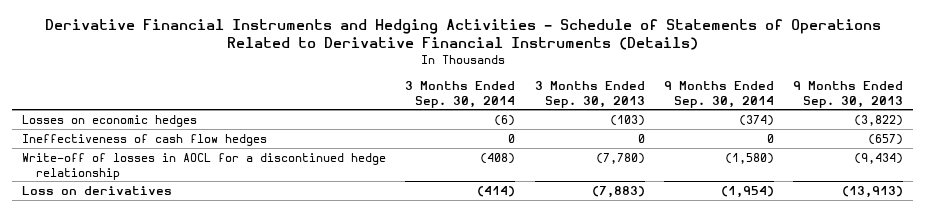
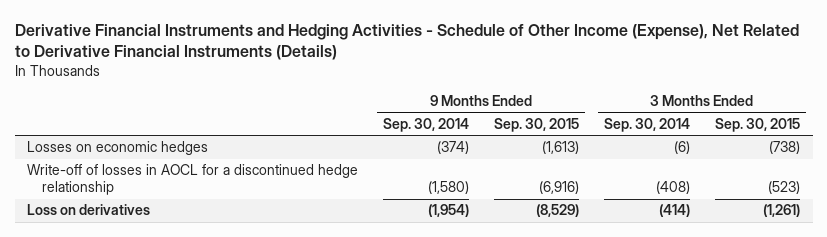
[44,19,881,51] Derivative Financial Instruments and Hedging Activities - Schedule of Statements of Operations Related to Derivative Financial Instruments (Details) -> [14,24,799,61] Derivative Financial Instruments and Hedging Activities - Schedule of Other Income (Expense), Net Related to Derivative Financial Instruments (Details)
[534,80,645,108] 3 Months Ended Sep. 30, 2013 -> none
[793,80,904,108] 9 Months Ended Sep. 30, 2013 -> none
none -> [494,117,580,132] Sep. 30, 2015
none -> [715,117,801,132] Sep. 30, 2015
[21,133,267,146] Ineffectiveness of cash flow hedges -> none

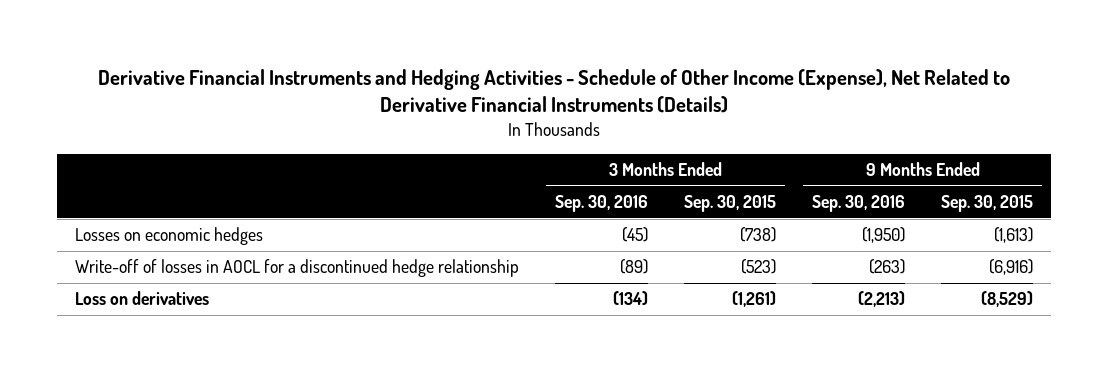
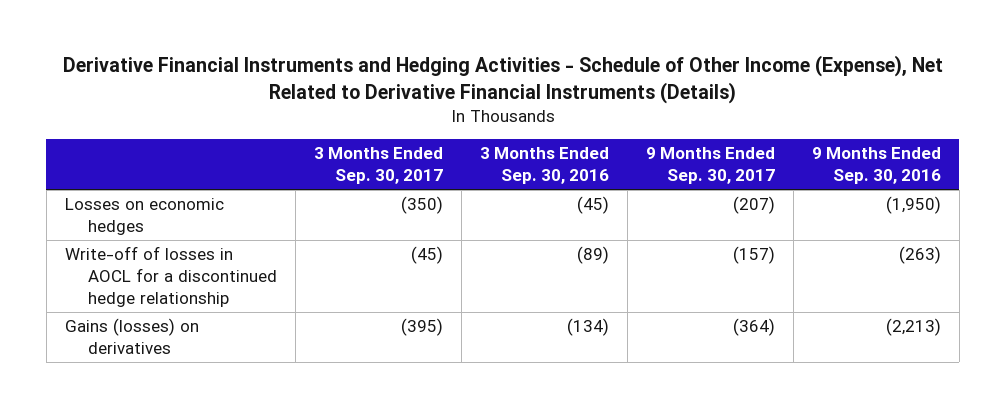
[684,195,777,213] Sep. 30, 2015 -> none
[941,195,1034,213] Sep. 30, 2015 -> none
none -> [313,147,443,185] 3 Months Ended Sep. 30, 2017
none -> [645,147,775,185] 9 Months Ended Sep. 30, 2017
[75,291,210,306] Loss on derivatives -> [64,318,199,355] Gains (losses) on derivatives

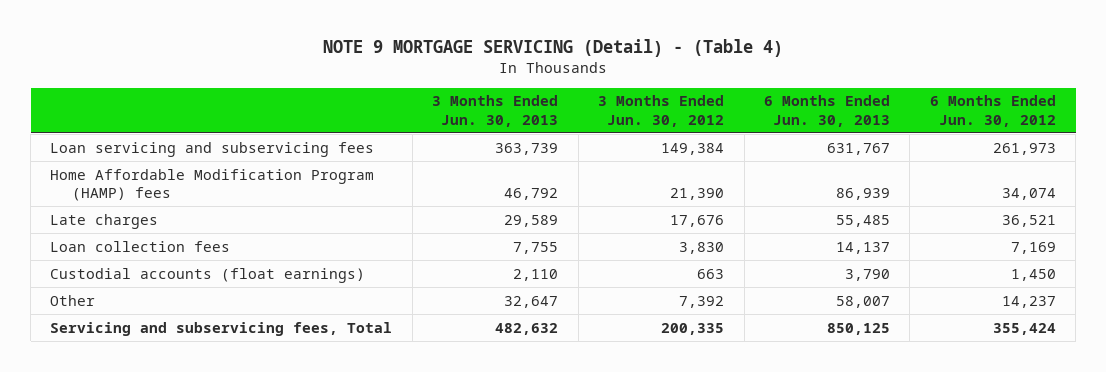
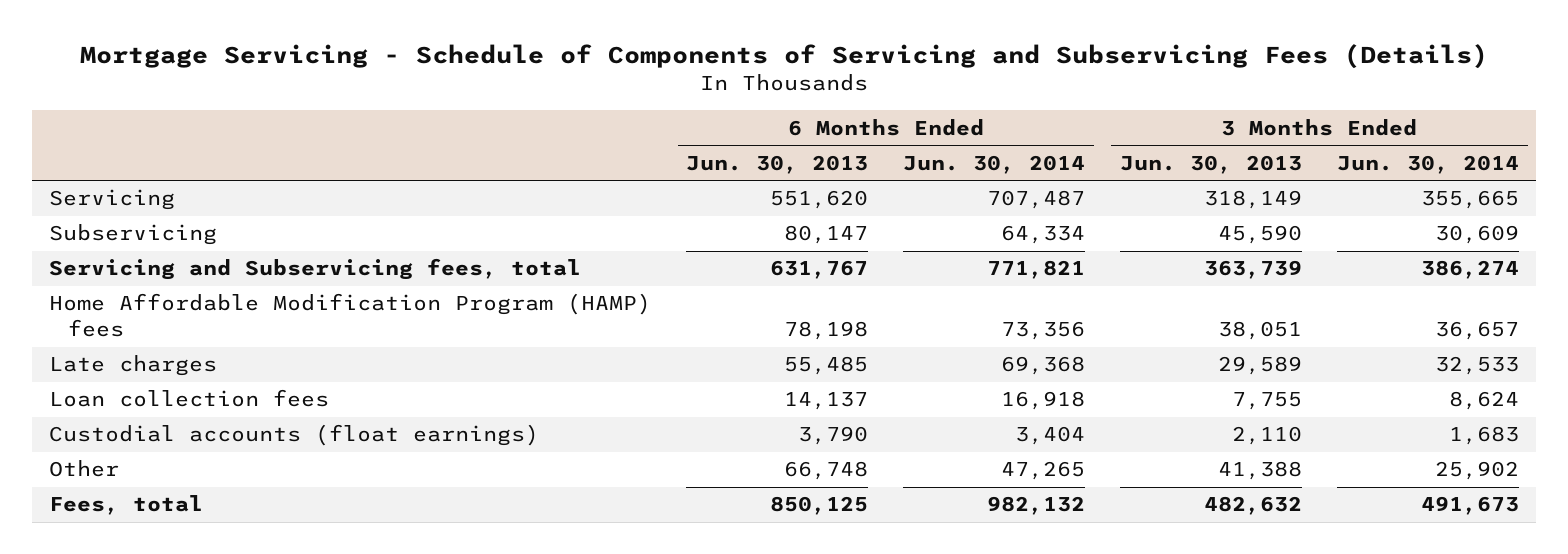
[323,39,784,58] NOTE 9 MORTGAGE SERVICING (Detail) - (Table 4) -> [80,44,1489,70] Mortgage Servicing - Schedule of Components of Servicing and Subservicing Fees (Details)
[598,95,725,127] 3 Months Ended Jun. 30, 2012 -> none
[929,95,1056,127] 6 Months Ended Jun. 30, 2012 -> none
none -> [903,154,1086,174] Jun. 30, 2014
none -> [1336,154,1519,174] Jun. 30, 2014
[50,141,375,157] Loan servicing and subservicing fees -> [49,189,176,211] Servicing
[495,142,559,155] 363,739 -> [1203,190,1302,210] 318,149
[826,142,890,155] 631,767 -> [770,190,869,210] 551,620
none -> [49,224,218,246] Subservicing
none -> [49,258,582,281] Servicing and Subservicing fees, total
[504,187,559,200] 46,792 -> [1217,321,1302,341] 38,051
[835,187,890,200] 86,939 -> [784,321,869,341] 78,198
[504,295,559,308] 32,647 -> [1217,461,1302,481] 41,388
[835,295,890,308] 58,007 -> [784,461,869,481] 66,748
[50,321,393,336] Servicing and subservicing fees, Total -> [49,495,204,516] Fees, total

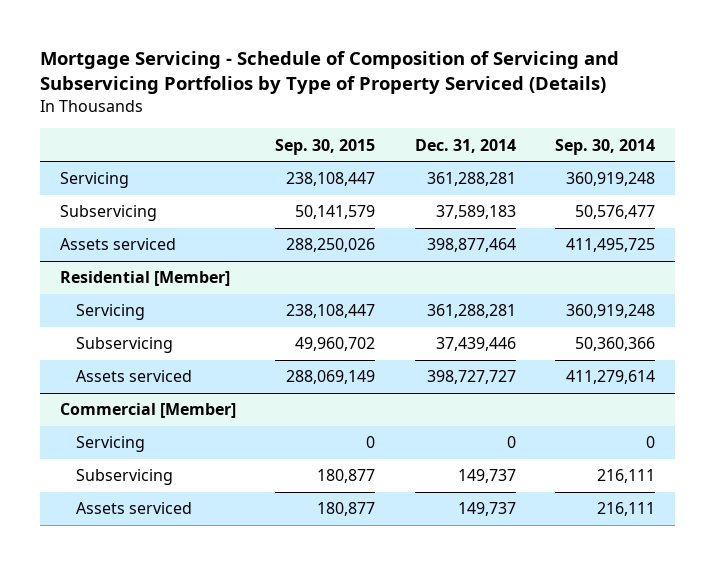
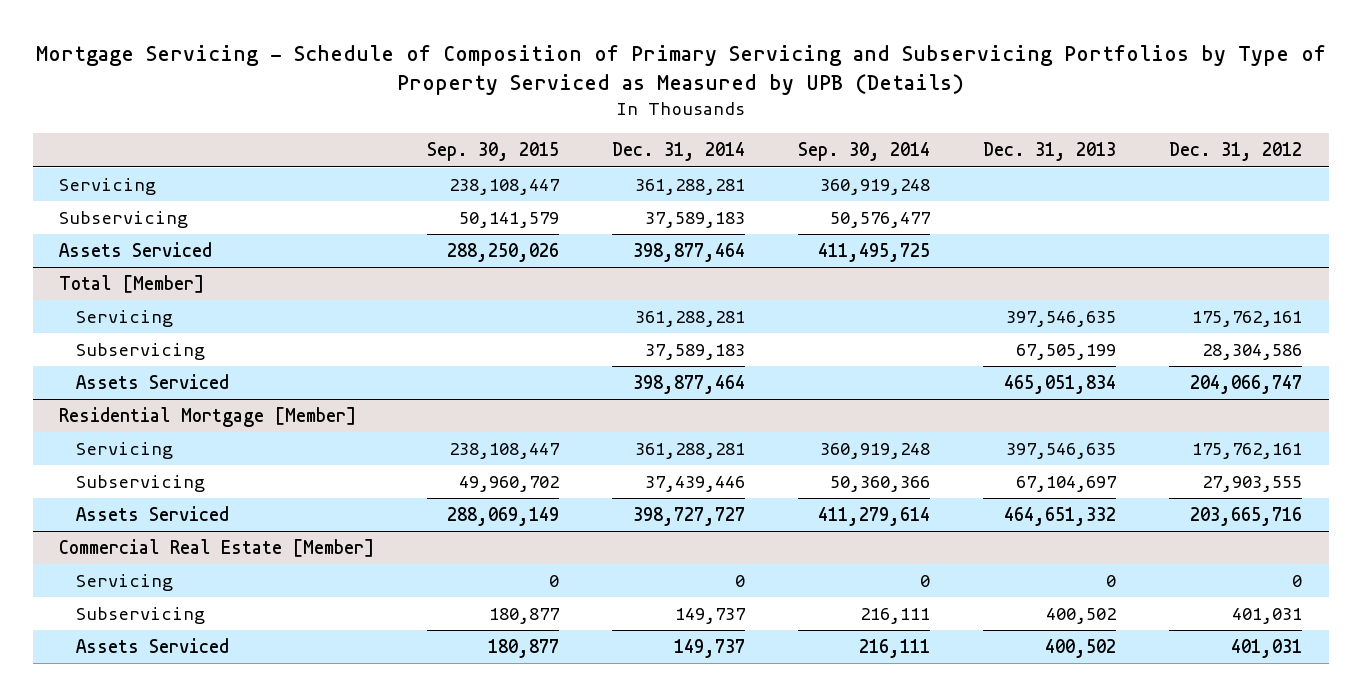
[39,51,619,95] Mortgage Servicing - Schedule of Composition of Servicing and Subservicing Portfolios by Type of Property Serviced (Details) -> [35,45,1326,96] Mortgage Servicing - Schedule of Composition of Primary Servicing and Subservicing Portfolios by Type of Property Serviced as Measured by UPB (Details)
none -> [983,142,1117,162] Dec. 31, 2013
none -> [1169,142,1303,162] Dec. 31, 2012
[59,238,176,251] Assets serviced -> [59,241,213,257] Assets Serviced
none -> [59,274,205,293] Total [Member]
none -> [75,309,173,327] Servicing
none -> [75,342,205,360] Subservicing
none -> [75,373,229,389] Assets Serviced
[59,271,230,287] Residential [Member] -> [59,406,357,427] Residential Mortgage [Member]
[76,370,193,383] Assets serviced -> [75,505,229,521] Assets Serviced
[59,403,236,419] Commercial [Member] -> [59,538,375,557] Commercial Real Estate [Member]
[76,502,193,515] Assets serviced -> [75,637,229,653] Assets Serviced

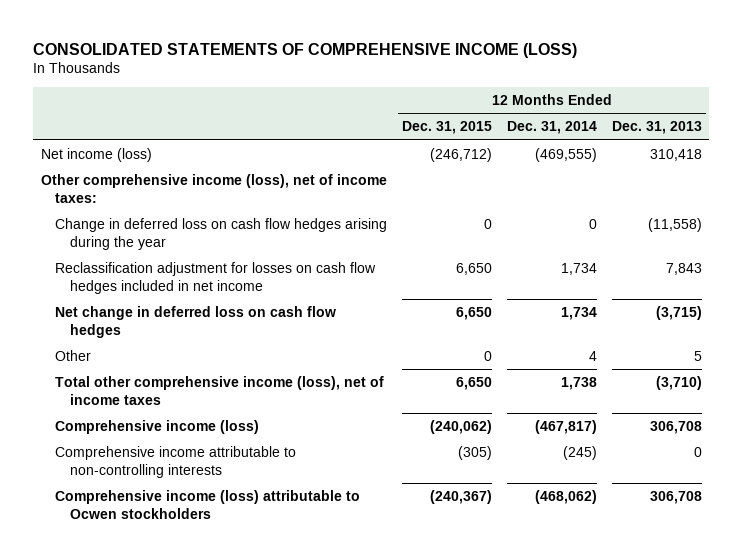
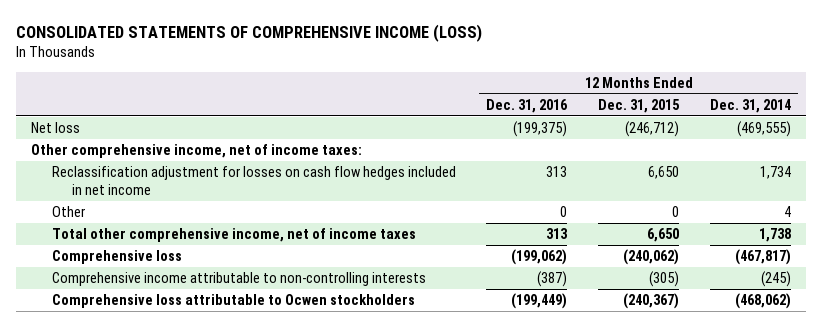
[611,121,702,135] Dec. 31, 2013 -> none
none -> [486,98,569,113] Dec. 31, 2016
[55,217,388,250] Change in deferred loss on cash flow hedges arising during the year -> none
[40,147,152,162] Net income (loss) -> [31,122,81,134] Net loss
[40,173,387,203] Other comprehensive income (loss), net of income taxes: -> [31,144,363,159] Other comprehensive income, net of income taxes:
[55,305,337,338] Net change in deferred loss on cash flow hedges -> none
[55,375,385,405] Total other comprehensive income (loss), net of income taxes -> [51,228,416,243] Total other comprehensive income, net of income taxes
[55,419,260,434] Comprehensive income (loss) -> [51,250,182,265] Comprehensive loss
[55,489,361,519] Comprehensive income (loss) attributable to Ocwen stockholders -> [51,294,415,309] Comprehensive loss attributable to Ocwen stockholders

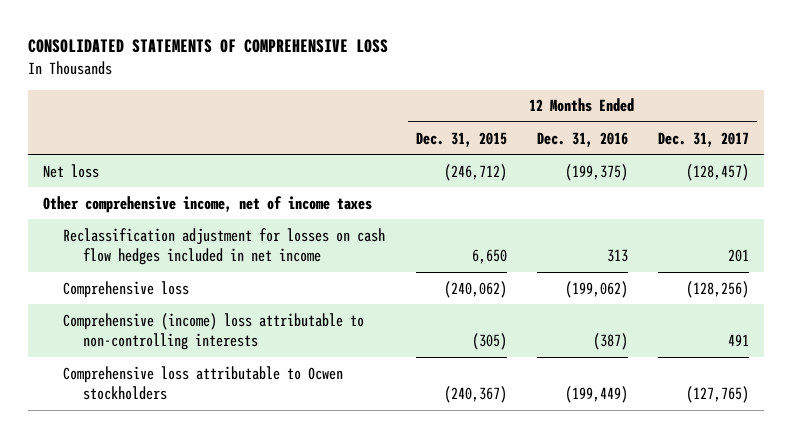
[15,23,482,42] CONSOLIDATED STATEMENTS OF COMPREHENSIVE INCOME (LOSS) -> [27,39,388,54] CONSOLIDATED STATEMENTS OF COMPREHENSIVE LOSS
[709,98,791,113] Dec. 31, 2014 -> none
none -> [658,131,750,147] Dec. 31, 2017
[31,144,363,159] Other comprehensive income, net of income taxes: -> [43,195,373,213] Other comprehensive income, net of income taxes
[51,206,85,218] Other -> none
[51,228,416,243] Total other comprehensive income, net of income taxes -> none
[51,272,426,287] Comprehensive income attributable to non-controlling interests -> [63,312,365,351] Comprehensive (income) loss attributable to non-controlling interests

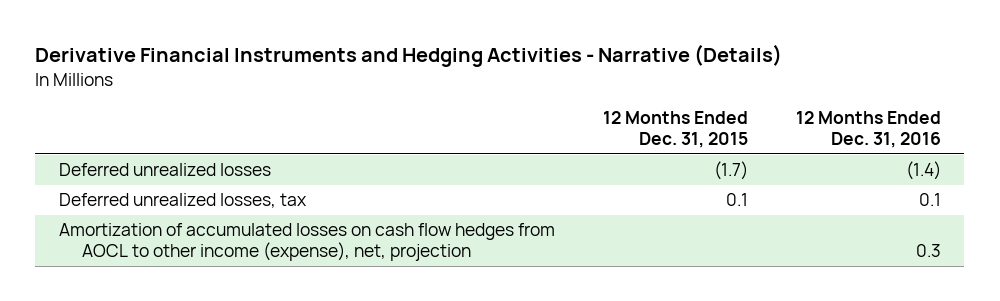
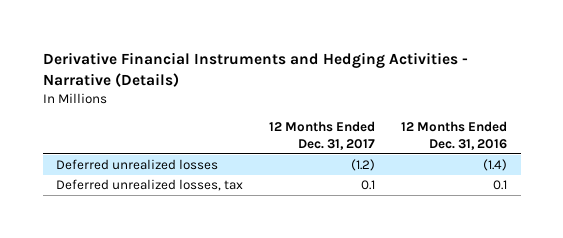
[602,111,748,149] 12 Months Ended Dec. 31, 2015 -> none
none -> [269,120,376,150] 12 Months Ended Dec. 31, 2017
[59,223,556,262] Amortization of accumulated losses on cash flow hedges from AOCL to other income (expense), net, projection -> none

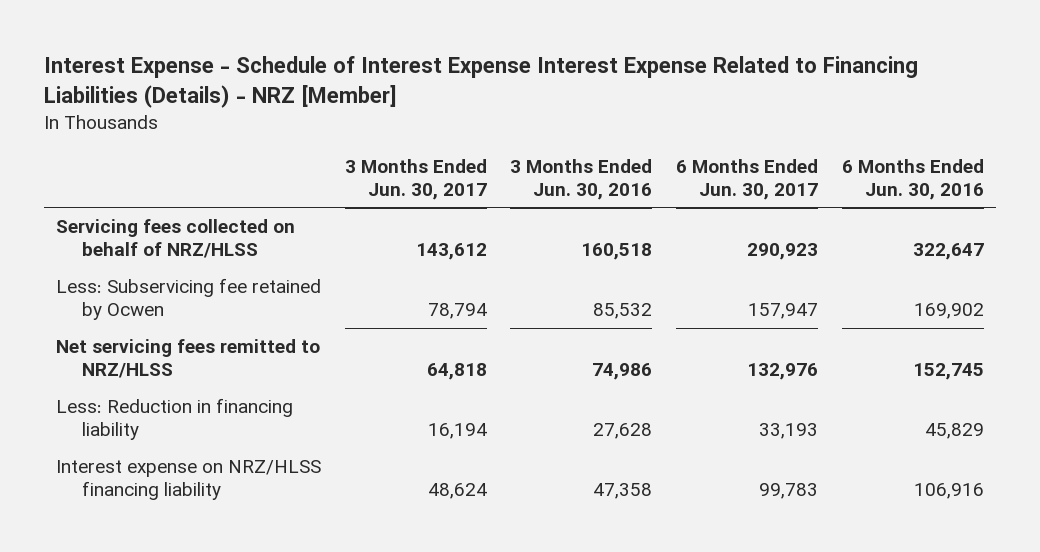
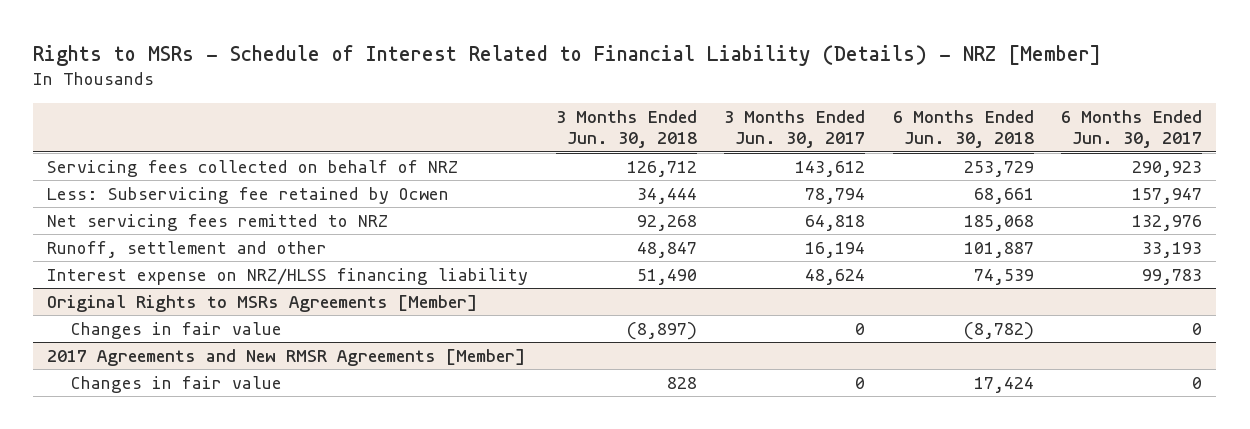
[43,56,918,108] Interest Expense - Schedule of Interest Expense Interest Expense Related to Financing Liabilities (Details) - NRZ [Member] -> [33,45,1102,67] Rights to MSRs - Schedule of Interest Related to Financial Liability (Details) - NRZ [Member]
[510,158,653,200] 3 Months Ended Jun. 30, 2016 -> none
[841,158,984,200] 6 Months Ended Jun. 30, 2016 -> none
none -> [555,109,697,149] 3 Months Ended Jun. 30, 2018
none -> [892,109,1034,149] 6 Months Ended Jun. 30, 2018
[55,219,295,259] Servicing fees collected on behalf of NRZ/HLSS -> [47,159,459,177] Servicing fees collected on behalf of NRZ
[55,339,320,379] Net servicing fees remitted to NRZ/HLSS -> [47,213,389,231] Net servicing fees remitted to NRZ
[55,398,293,441] Less: Reduction in financing liability -> [47,240,328,258] Runoff, settlement and other
none -> [47,294,478,312] Original Rights to MSRs Agreements [Member]
none -> [71,321,283,339] Changes in fair value
none -> [47,348,526,366] 2017 Agreements and New RMSR Agreements [Member]
none -> [71,375,283,393] Changes in fair value

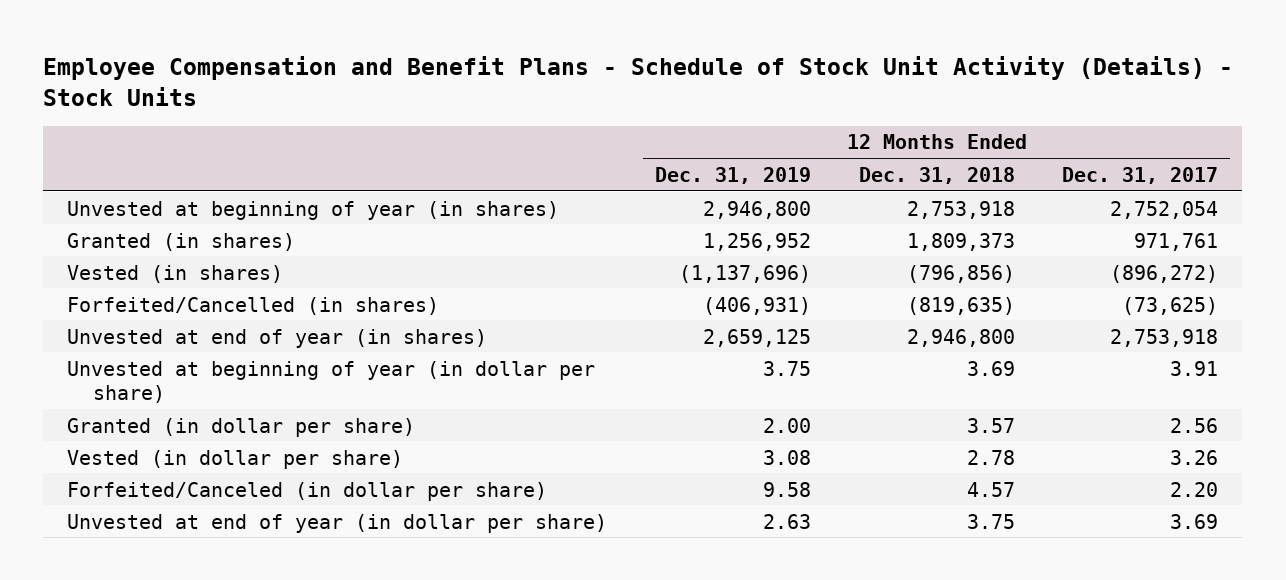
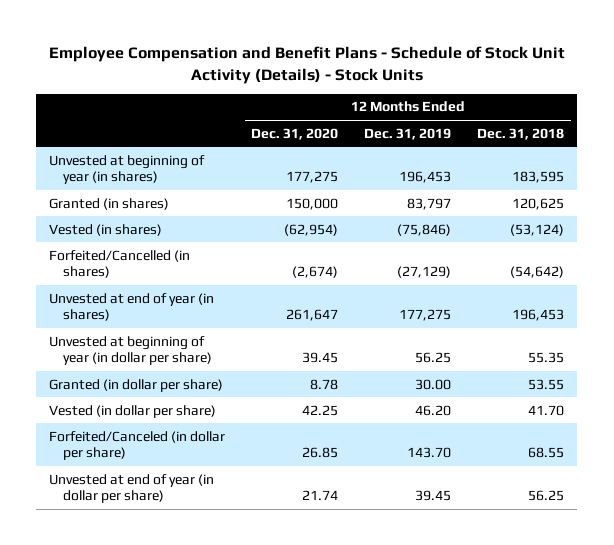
[1062,166,1219,184] Dec. 31, 2017 -> none
none -> [251,127,339,140] Dec. 31, 2020
[702,200,811,219] 2,946,800 -> [399,171,452,184] 196,453
[906,200,1015,219] 2,753,918 -> [512,171,565,184] 183,595
[702,232,811,251] 1,256,952 -> [407,197,452,210] 83,797
[906,232,1015,251] 1,809,373 -> [512,197,565,210] 120,625
[678,264,811,283] (1,137,696) -> [397,223,452,236] (75,846)
[906,264,1015,283] (796,856) -> [510,223,565,236] (53,124)
[702,296,811,315] (406,931) -> [397,266,452,279] (27,129)
[906,296,1015,315] (819,635) -> [510,266,565,279] (54,642)
[702,328,811,347] 2,659,125 -> [399,309,452,322] 177,275
[906,328,1015,347] 2,946,800 -> [512,309,565,322] 196,453
[762,360,811,376] 3.75 -> [415,352,452,364] 56.25
[966,360,1015,376] 3.69 -> [528,352,565,364] 55.35
[762,417,811,433] 2.00 -> [415,378,452,390] 30.00
[966,417,1015,433] 3.57 -> [528,378,565,390] 53.55
[762,449,811,465] 3.08 -> [415,404,452,416] 46.20
[966,449,1015,465] 2.78 -> [528,404,565,416] 41.70
[762,481,811,497] 9.58 -> [407,447,452,459] 143.70
[966,481,1015,497] 4.57 -> [528,447,565,459] 68.55
[762,513,811,529] 2.63 -> [415,490,452,502] 39.45
[966,513,1015,529] 3.75 -> [528,490,565,502] 56.25

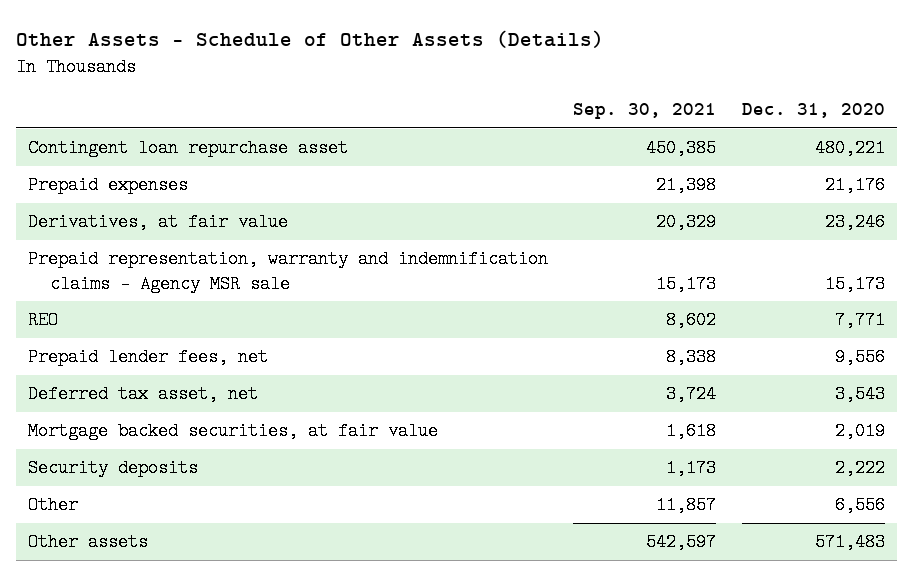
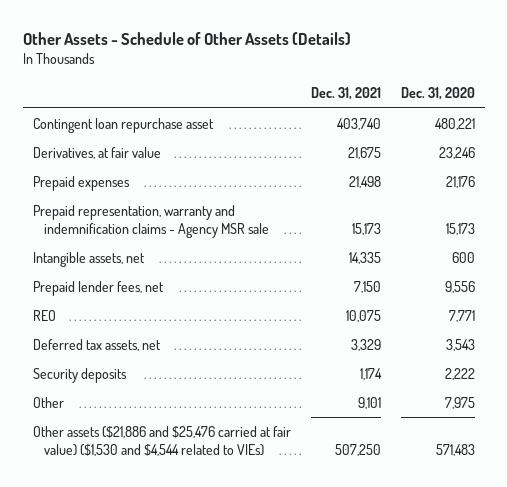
[573,103,717,120] Sep. 30, 2021 -> none
none -> [310,87,381,101] Dec. 31, 2021
[28,176,189,195] Prepaid expenses -> [32,175,130,191] Prepaid expenses
none -> [32,251,145,267] Intangible assets, net
[28,422,439,441] Mortgage backed securities, at fair value -> none
[28,311,59,330] REO -> [32,309,56,321] REO
[28,385,259,404] Deferred tax asset, net -> [32,338,161,351] Deferred tax assets, net
[834,496,885,515] 6,556 -> [444,396,475,409] 7,975
[28,533,149,552] Other assets -> [32,425,291,456] Other assets ($21,886 and $25,476 carried at fair value) ($1,530 and $4,544 related to VIEs)

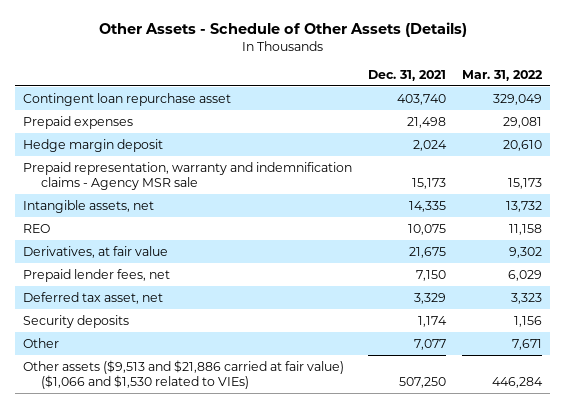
[400,87,475,101] Dec. 31, 2020 -> none
none -> [462,69,544,81] Mar. 31, 2022
none -> [22,138,163,152] Hedge margin deposit
[32,146,161,159] Derivatives, at fair value -> [22,245,168,258] Derivatives, at fair value
[32,280,164,296] Prepaid lender fees, net -> [22,268,170,282] Prepaid lender fees, net
[32,338,161,351] Deferred tax assets, net -> [22,291,163,304] Deferred tax asset, net
[357,396,381,409] 9,101 -> [414,338,447,350] 7,077
[32,425,291,456] Other assets ($21,886 and $25,476 carried at fair value) ($1,530 and $4,544 related to VIEs) -> [22,359,344,390] Other assets ($9,513 and $21,886 carried at fair value) ($1,066 and $1,530 related to VIEs)

